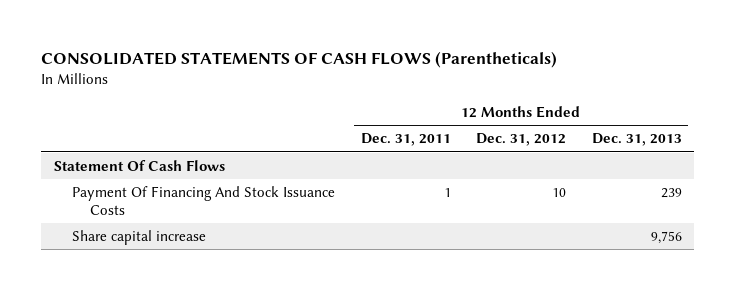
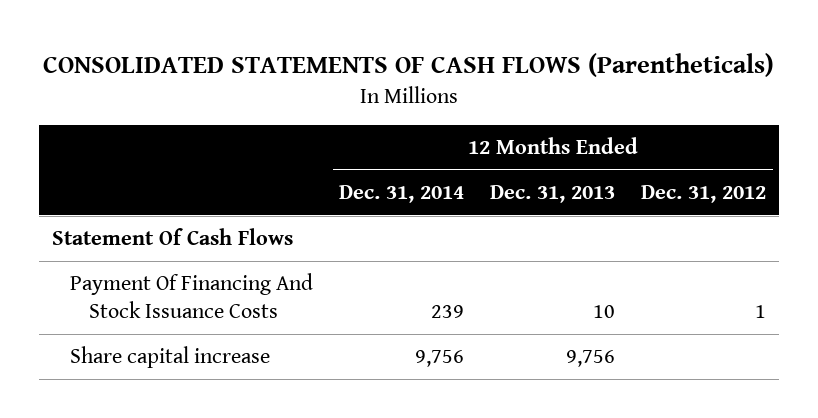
[360,133,451,147] Dec. 31, 2011 -> none
none -> [339,185,465,204] Dec. 31, 2014
[552,188,567,198] 10 -> [755,305,767,319] 1
[660,188,682,199] 239 -> [593,305,616,319] 10

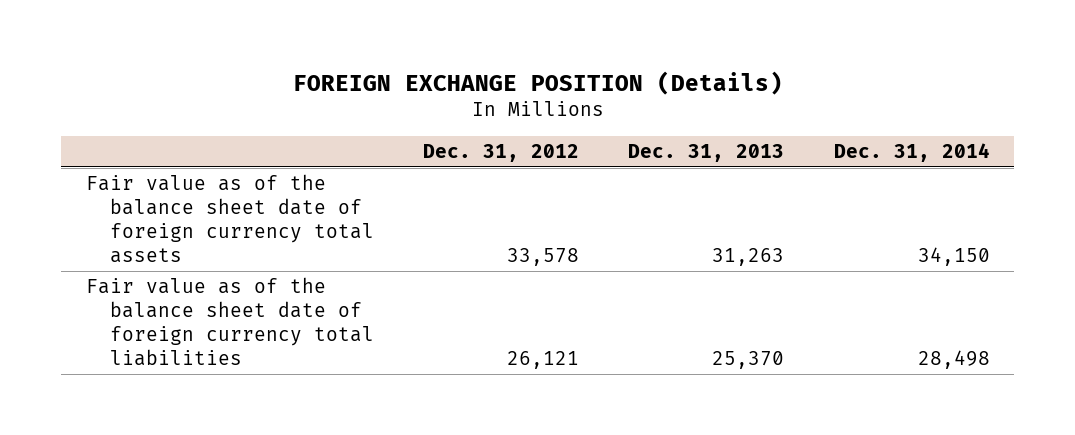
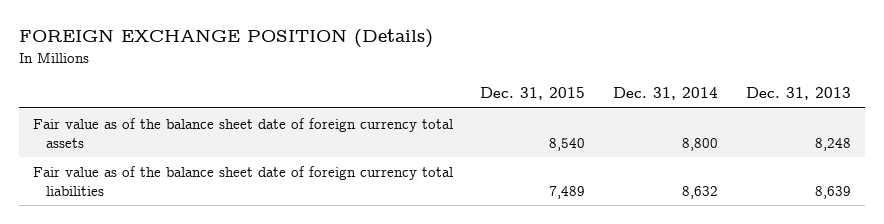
[422,143,579,162] Dec. 31, 2012 -> none
none -> [480,87,586,101] Dec. 31, 2015
[712,248,785,267] 31,263 -> [814,137,851,151] 8,248
[917,247,990,267] 34,150 -> [682,137,719,151] 8,800
[712,351,785,370] 25,370 -> [814,185,851,199] 8,639
[917,350,990,370] 28,498 -> [682,185,719,199] 8,632

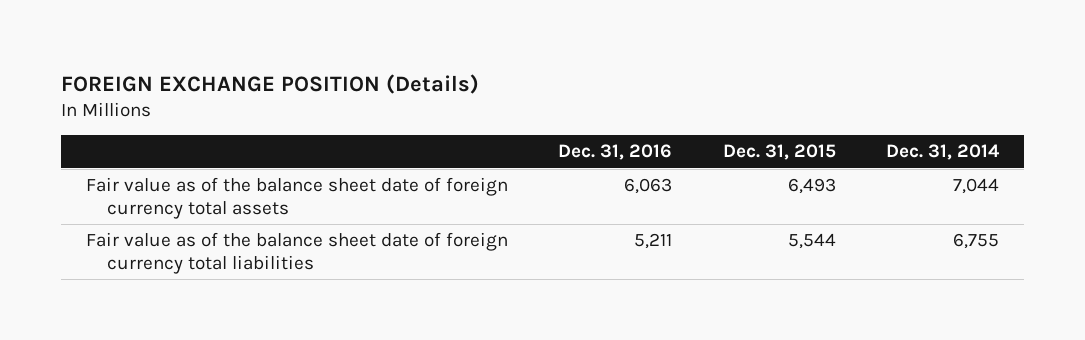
[745,87,851,101] Dec. 31, 2013 -> none
none -> [558,144,673,161] Dec. 31, 2016
[549,137,586,151] 8,540 -> [787,178,836,195] 6,493
[682,137,719,151] 8,800 -> [952,178,999,195] 7,044
[549,185,586,199] 7,489 -> [787,233,836,250] 5,544
[682,185,719,199] 8,632 -> [952,233,999,250] 6,755

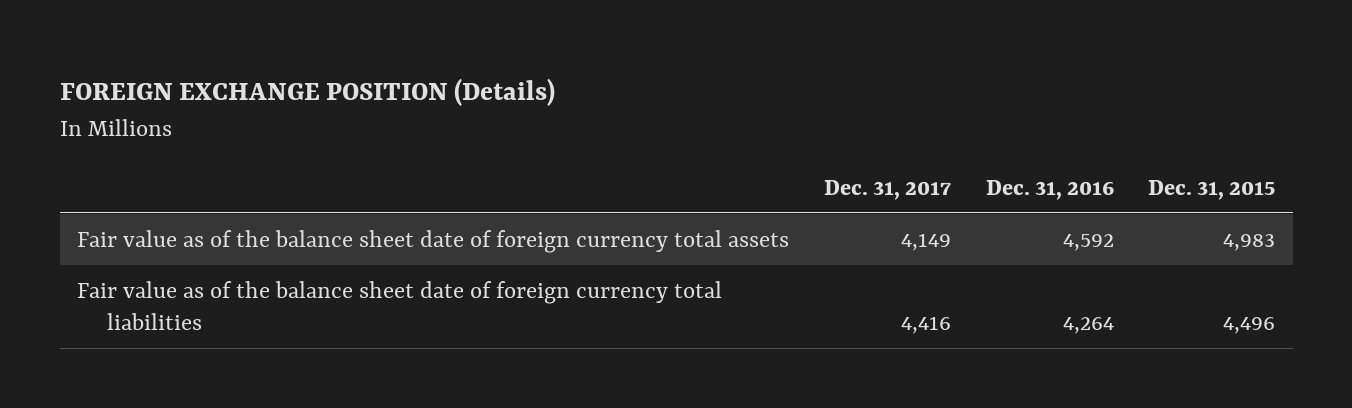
[885,144,1000,161] Dec. 31, 2014 -> none
none -> [823,179,951,200] Dec. 31, 2017
[624,178,673,195] 6,063 -> [1062,233,1114,251] 4,592
[787,178,836,195] 6,493 -> [1223,233,1276,251] 4,983
[634,233,673,250] 5,211 -> [1062,317,1114,335] 4,264
[787,233,836,250] 5,544 -> [1223,317,1276,335] 4,496

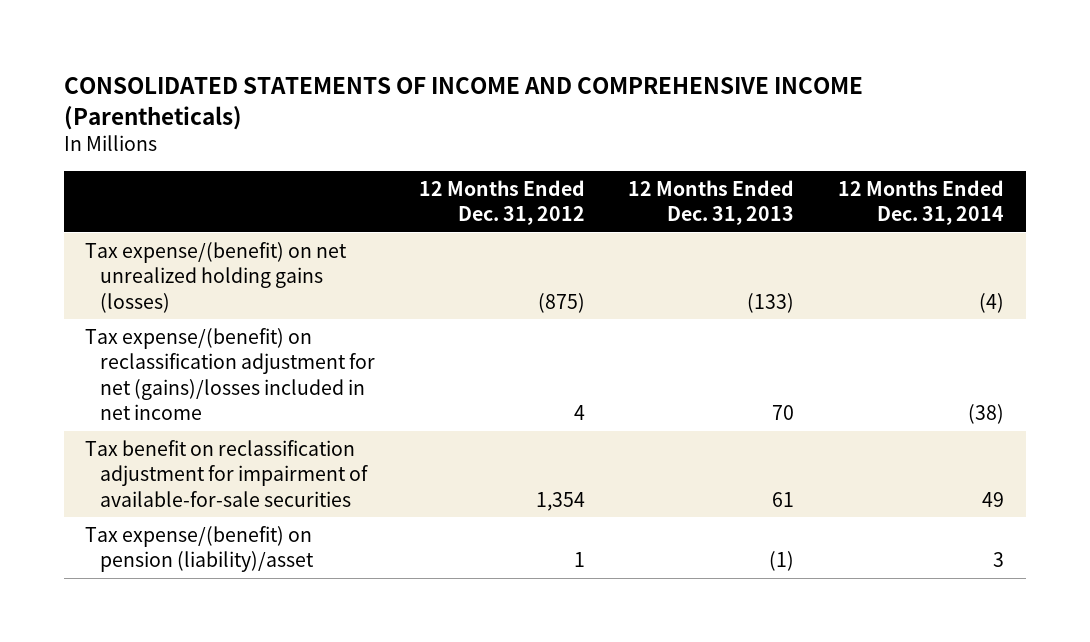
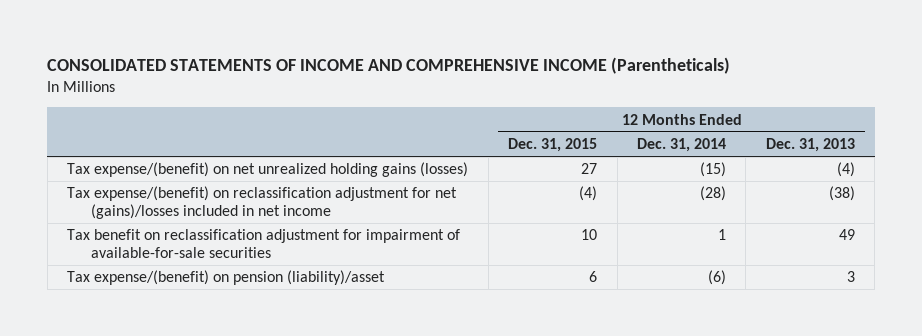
[418,179,585,226] 12 Months Ended Dec. 31, 2012 -> none
none -> [508,137,598,152] Dec. 31, 2015
[747,292,795,313] (133) -> [836,162,855,178] (4)
[979,292,1005,313] (4) -> [700,162,727,178] (15)
[772,405,795,421] 70 -> [828,186,855,202] (38)
[968,404,1005,425] (38) -> [700,186,727,202] (28)
[772,491,795,507] 61 -> [838,229,855,241] 49
[982,491,1005,507] 49 -> [718,229,727,241] 1
[769,551,795,572] (1) -> [846,271,855,283] 3
[993,552,1005,568] 3 -> [708,270,727,286] (6)

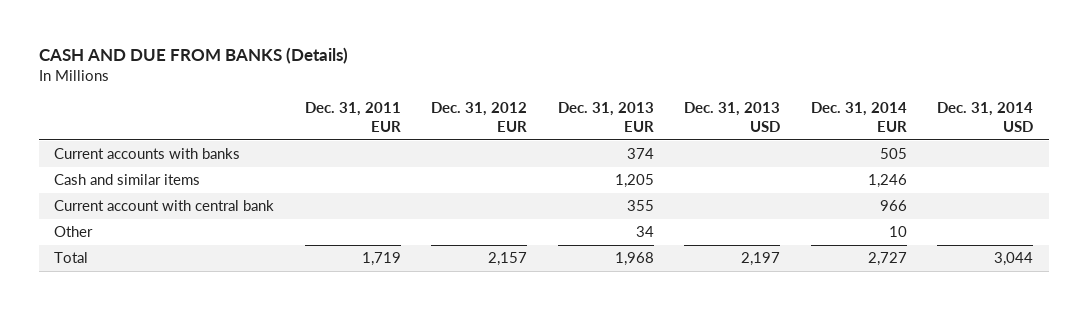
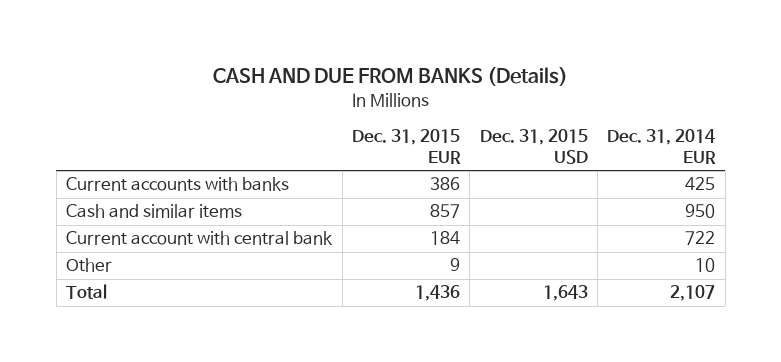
[304,102,401,132] Dec. 31, 2011 EUR -> none
[431,102,528,132] Dec. 31, 2012 EUR -> none
[557,102,654,132] Dec. 31, 2013 EUR -> none
[684,102,781,132] Dec. 31, 2013 USD -> none
[937,102,1034,132] Dec. 31, 2014 USD -> none
none -> [351,129,461,164] Dec. 31, 2015 EUR
none -> [479,129,588,164] Dec. 31, 2015 USD
[879,148,907,160] 505 -> [685,177,716,191] 425
[867,174,907,189] 1,246 -> [685,204,716,219] 950
[879,200,907,212] 966 -> [685,231,716,246] 722
[867,252,907,267] 2,727 -> [670,285,716,302] 2,107

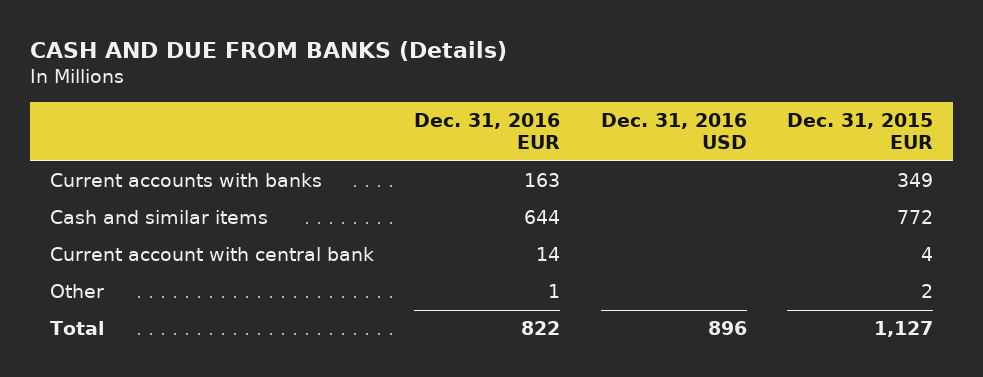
[479,129,588,164] Dec. 31, 2015 USD -> none
[607,129,717,164] Dec. 31, 2014 EUR -> none
none -> [414,113,561,150] Dec. 31, 2016 EUR
none -> [600,113,747,150] Dec. 31, 2016 USD
[429,177,460,191] 386 -> [897,173,934,188] 349
[429,204,460,219] 857 -> [897,210,934,225] 772
[429,231,460,246] 184 -> [921,247,934,262] 4
[449,258,460,272] 9 -> [921,284,934,299] 2
[414,285,460,302] 1,436 -> [874,321,934,338] 1,127

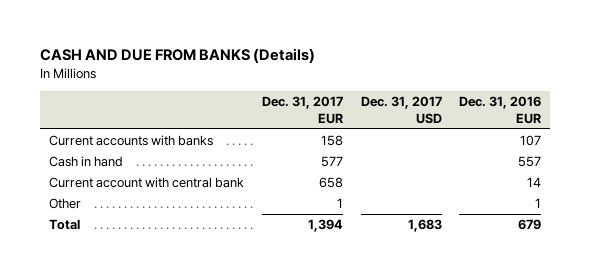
[600,113,747,150] Dec. 31, 2016 USD -> none
[787,113,934,150] Dec. 31, 2015 EUR -> none
none -> [261,96,343,124] Dec. 31, 2017 EUR
none -> [360,96,442,124] Dec. 31, 2017 USD
[49,210,268,225] Cash and similar items -> none
[524,173,561,188] 163 -> [520,135,542,147] 107
none -> [48,156,123,168] Cash in hand
[521,321,561,336] 822 -> [518,219,542,231] 679

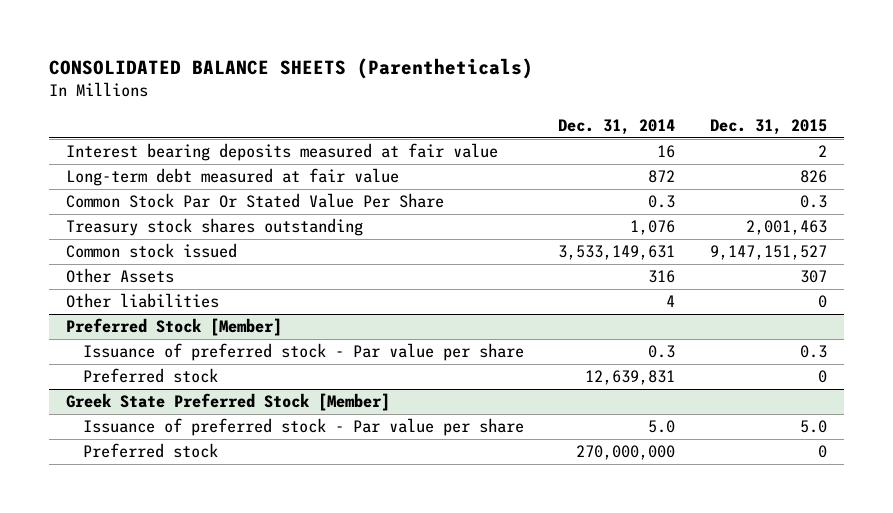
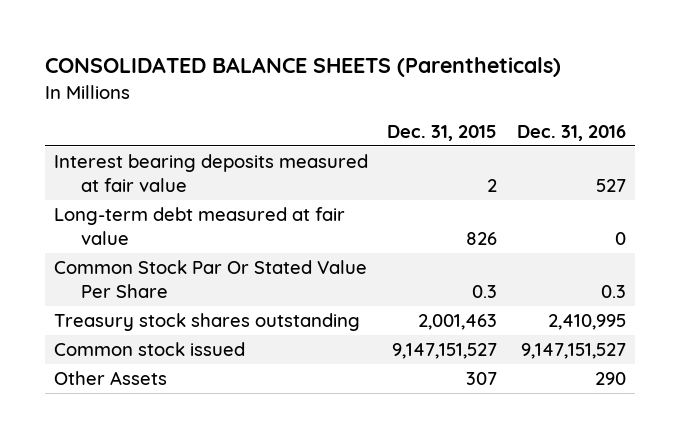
[558,119,676,136] Dec. 31, 2014 -> none
none -> [516,125,626,142] Dec. 31, 2016
[65,293,219,309] Other liabilities -> none
[65,318,282,337] Preferred Stock [Member] -> none
[82,343,524,362] Issuance of preferred stock - Par value per share -> none
[82,368,218,384] Preferred stock -> none
[65,393,390,412] Greek State Preferred Stock [Member] -> none
[82,418,524,437] Issuance of preferred stock - Par value per share -> none
[82,443,218,459] Preferred stock -> none

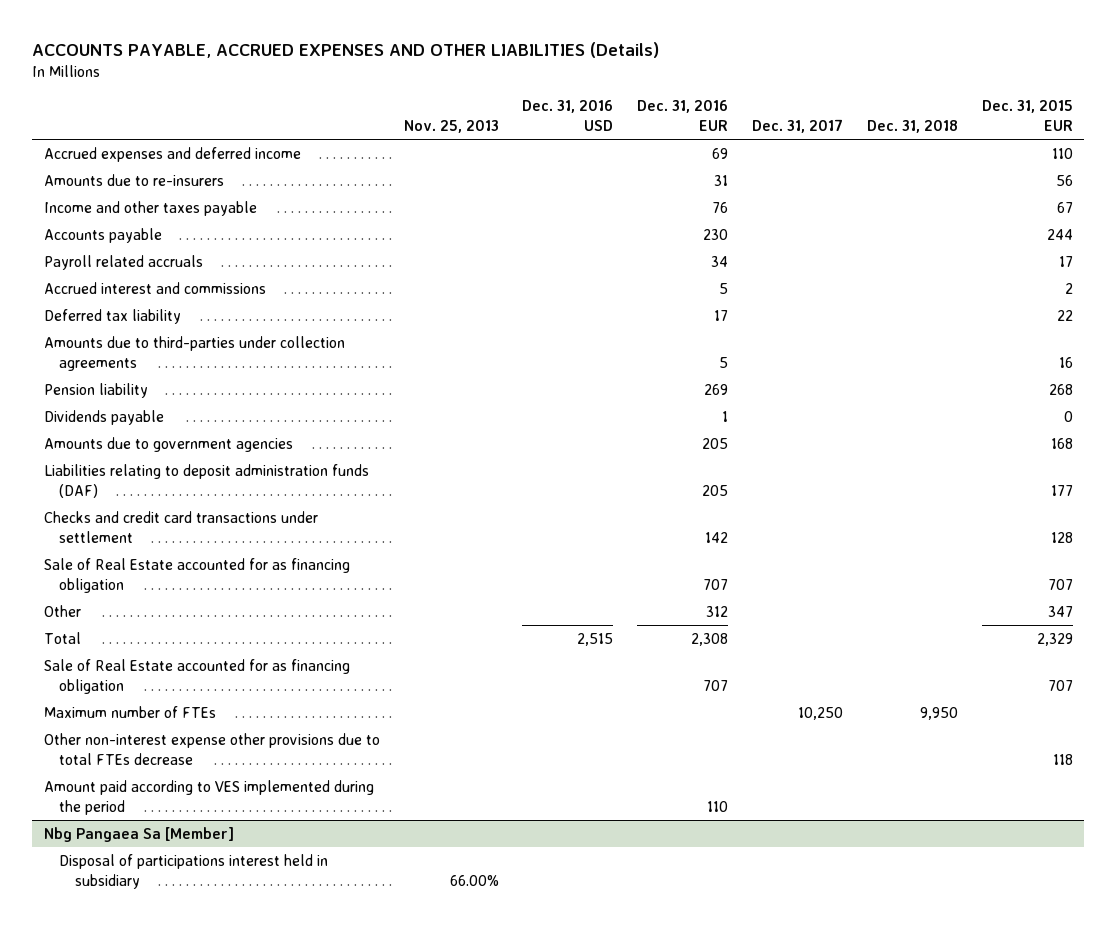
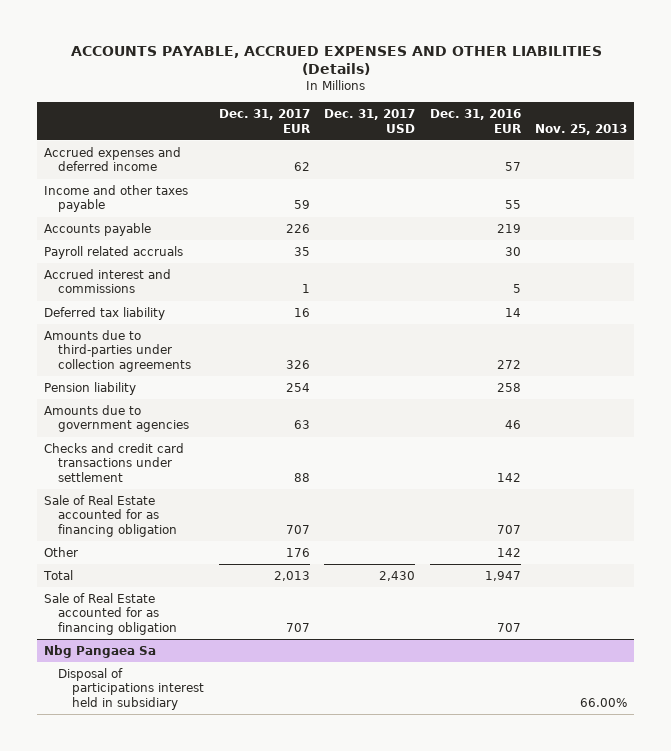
[522,100,614,131] Dec. 31, 2016 USD -> none
[751,118,843,133] Dec. 31, 2017 -> none
[866,119,958,133] Dec. 31, 2018 -> none
[981,100,1073,131] Dec. 31, 2015 EUR -> none
none -> [218,109,310,133] Dec. 31, 2017 EUR
none -> [324,109,416,133] Dec. 31, 2017 USD
[43,173,224,186] Amounts due to re-insurers -> none
[712,147,729,159] 69 -> [504,162,521,172] 57
[712,201,729,213] 76 -> [504,200,521,210] 55
[703,228,729,240] 230 -> [496,223,521,233] 219
[711,255,729,267] 34 -> [504,246,521,256] 30
[43,409,164,425] Dividends payable -> none
[43,463,369,498] Liabilities relating to deposit administration funds (DAF) -> none
[714,309,729,321] 17 -> [504,307,521,317] 14
[719,356,729,368] 5 -> [496,359,521,369] 272
[704,383,729,395] 269 -> [496,382,521,392] 258
[702,437,729,449] 205 -> [504,420,521,430] 46
[706,605,729,617] 312 -> [496,547,521,557] 142
[691,632,729,646] 2,308 -> [484,570,521,581] 1,947
[43,705,216,718] Maximum number of FTEs -> none
[43,732,380,765] Other non-interest expense other provisions due to total FTEs decrease -> none
[43,779,374,815] Amount paid according to VES implemented during the period -> none
[43,826,234,842] Nbg Pangaea Sa [Member] -> [44,644,157,658] Nbg Pangaea Sa

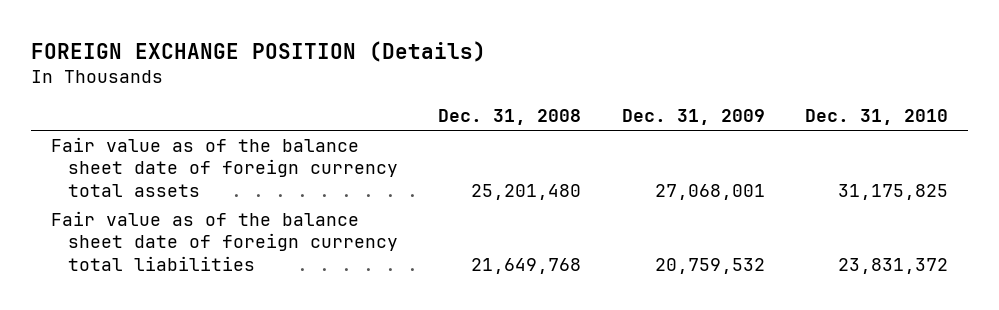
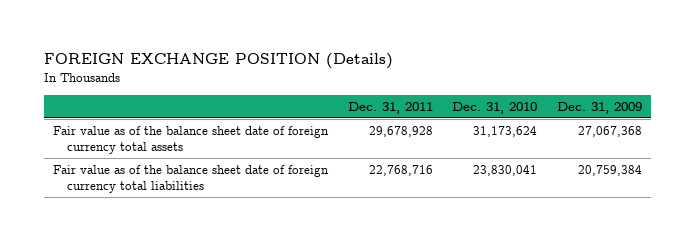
[438,109,582,126] Dec. 31, 2008 -> none
none -> [347,102,433,115] Dec. 31, 2011
[654,183,765,200] 27,068,001 -> [577,125,642,137] 27,067,368
[837,183,948,200] 31,175,825 -> [473,125,538,137] 31,173,624
[654,257,765,274] 20,759,532 -> [577,164,642,176] 20,759,384
[837,257,948,274] 23,831,372 -> [473,164,538,176] 23,830,041

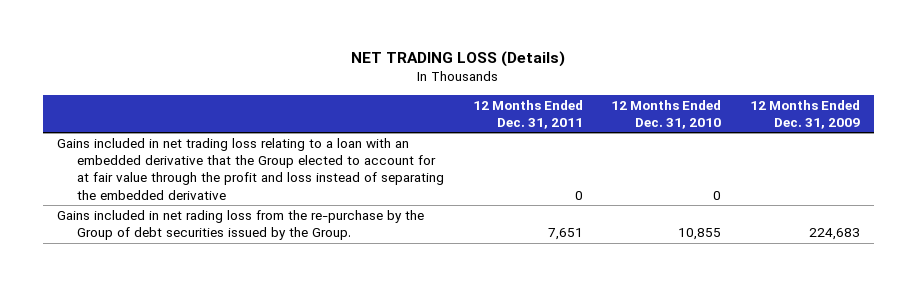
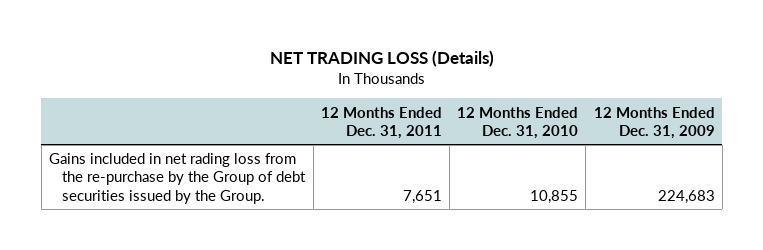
[56,138,445,200] Gains included in net trading loss relating to a loan with an embedded derivative that the Group elected to account for at fair value through the profit and loss instead of separating the embedded derivative -> none

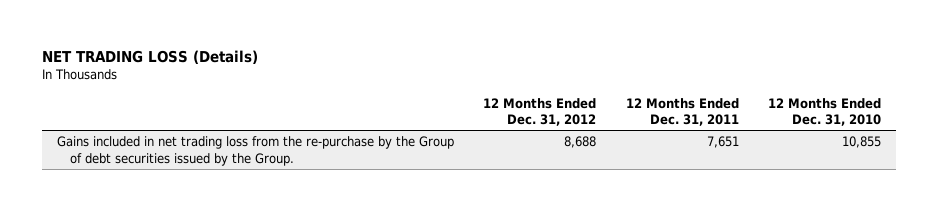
[593,106,715,139] 12 Months Ended Dec. 31, 2009 -> none
none -> [483,97,597,127] 12 Months Ended Dec. 31, 2012
[48,153,307,204] Gains included in net rading loss from the re-purchase by the Group of debt securities issued by the Group. -> [56,136,454,166] Gains included in net trading loss from the re-purchase by the Group of debt securities issued by the Group.

